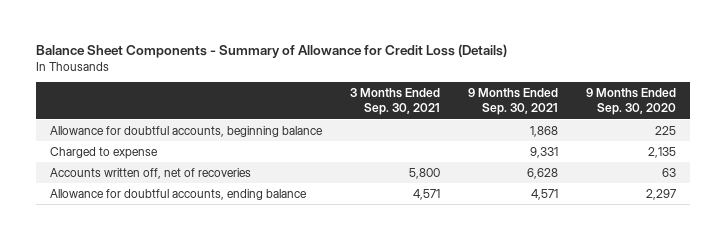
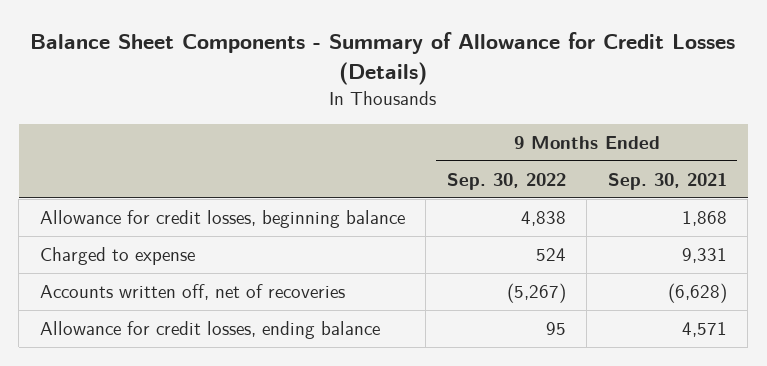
[36,43,508,58] Balance Sheet Components - Summary of Allowance for Credit Loss (Details) -> [30,31,736,85] Balance Sheet Components - Summary of Allowance for Credit Losses (Details)
[350,88,441,116] 3 Months Ended Sep. 30, 2021 -> none
[585,88,676,116] 9 Months Ended Sep. 30, 2020 -> none
none -> [446,173,566,191] Sep. 30, 2022
[50,126,324,138] Allowance for doubtful accounts, beginning balance -> [39,210,405,229] Allowance for credit losses, beginning balance
[526,168,558,180] 6,628 -> [667,283,727,304] (6,628)
[50,189,308,201] Allowance for doubtful accounts, ending balance -> [39,321,380,340] Allowance for credit losses, ending balance

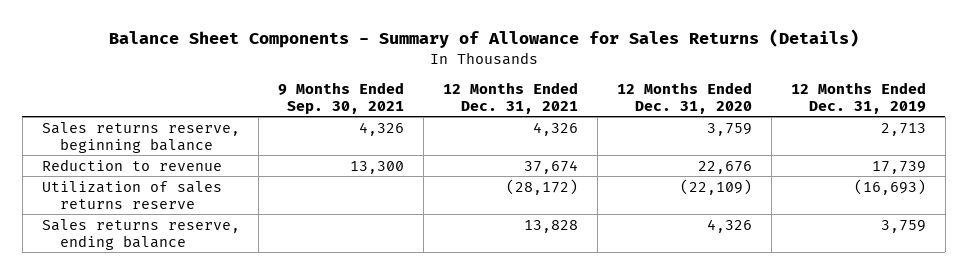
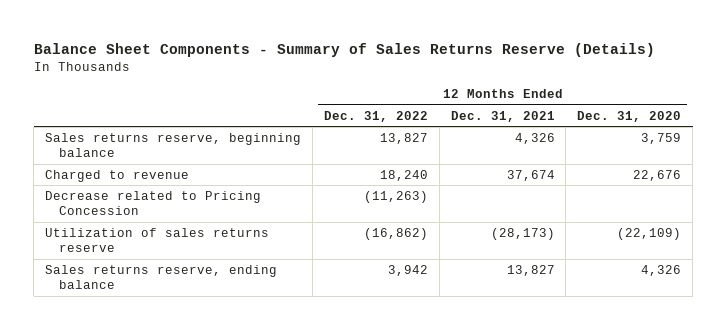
[108,29,859,49] Balance Sheet Components - Summary of Allowance for Sales Returns (Details) -> [33,42,655,57] Balance Sheet Components - Summary of Sales Returns Reserve (Details)
[278,81,405,114] 9 Months Ended Sep. 30, 2021 -> none
[790,81,926,114] 12 Months Ended Dec. 31, 2019 -> none
none -> [323,110,428,122] Dec. 31, 2022
[41,158,222,171] Reduction to revenue -> [45,169,190,182] Charged to revenue
none -> [45,190,262,216] Decrease related to Pricing Concession
[506,178,579,195] (28,172) -> [490,227,555,240] (28,173)
[524,219,579,233] 13,828 -> [506,264,555,276] 13,827

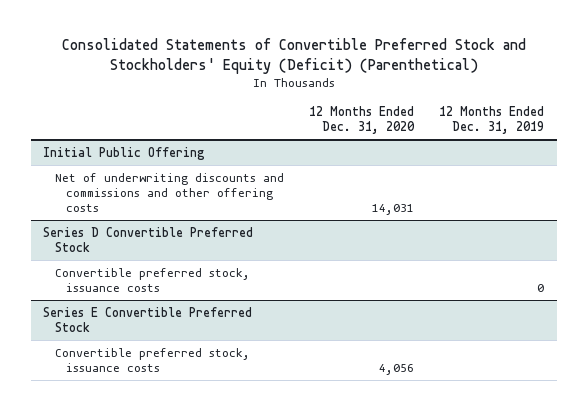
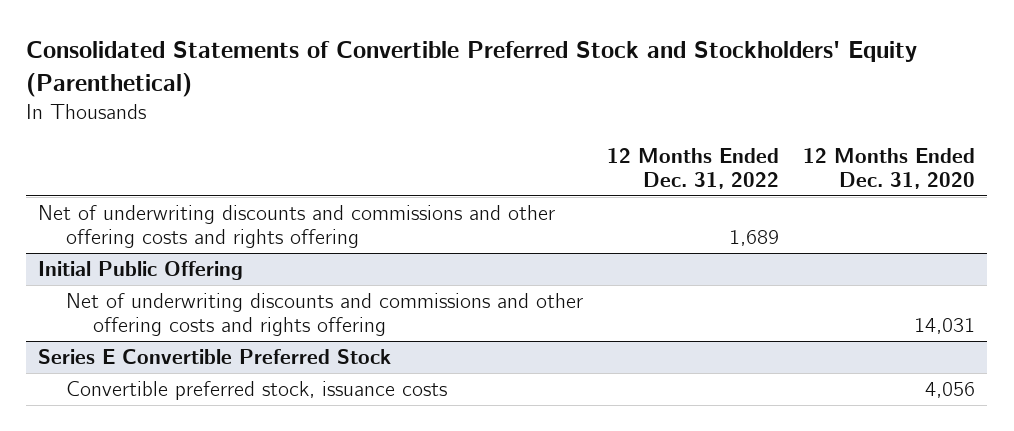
[61,38,526,74] Consolidated Statements of Convertible Preferred Stock and Stockholders' Equity (Deficit) (Parenthetical) -> [26,41,918,97] Consolidated Statements of Convertible Preferred Stock and Stockholders' Equity (Parenthetical)
[439,106,545,135] 12 Months Ended Dec. 31, 2019 -> none
none -> [607,147,780,189] 12 Months Ended Dec. 31, 2022
none -> [38,205,556,249] Net of underwriting discounts and commissions and other offering costs and rights offering
[43,226,254,252] Series D Convertible Preferred Stock -> none
[54,267,250,292] Convertible preferred stock, issuance costs -> none
[54,172,284,212] Net of underwriting discounts and commissions and other offering costs -> [65,293,583,337] Net of underwriting discounts and commissions and other offering costs and rights offering

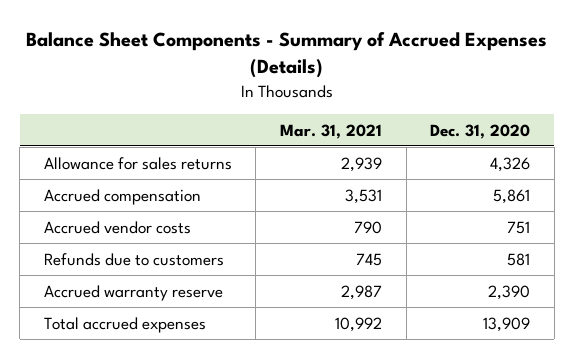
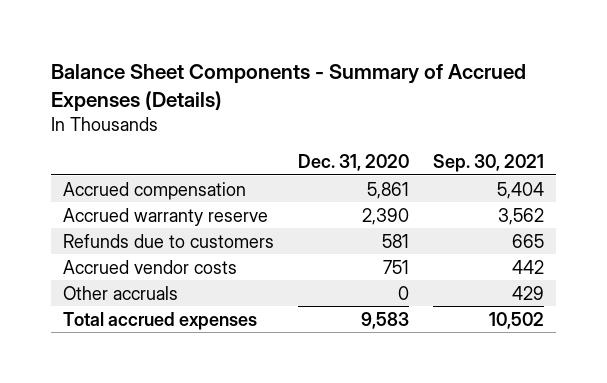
[280,123,383,139] Mar. 31, 2021 -> none
none -> [433,154,545,173] Sep. 30, 2021
[43,156,232,170] Allowance for sales returns -> none
[43,252,224,266] Refunds due to customers -> [63,233,275,248] Refunds due to customers
[43,220,191,234] Accrued vendor costs -> [63,259,238,274] Accrued vendor costs
none -> [63,285,179,300] Other accruals
[483,316,531,332] 13,909 -> [361,311,410,329] 9,583

